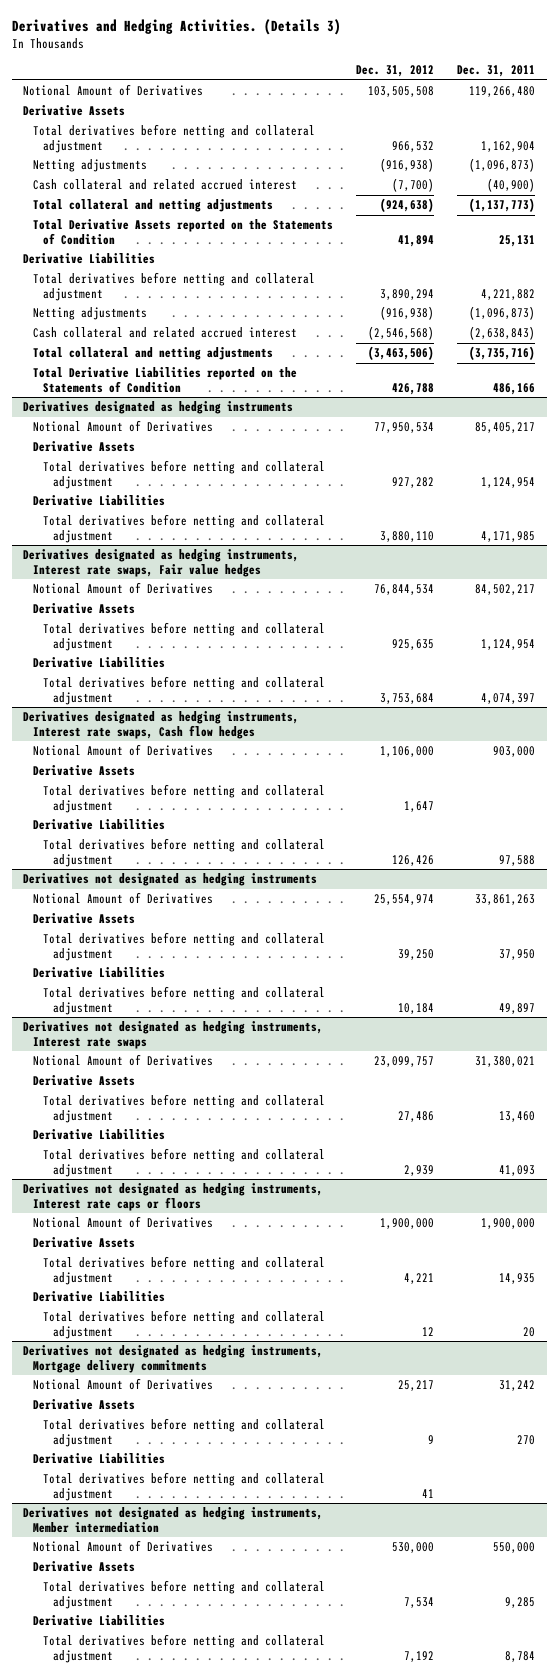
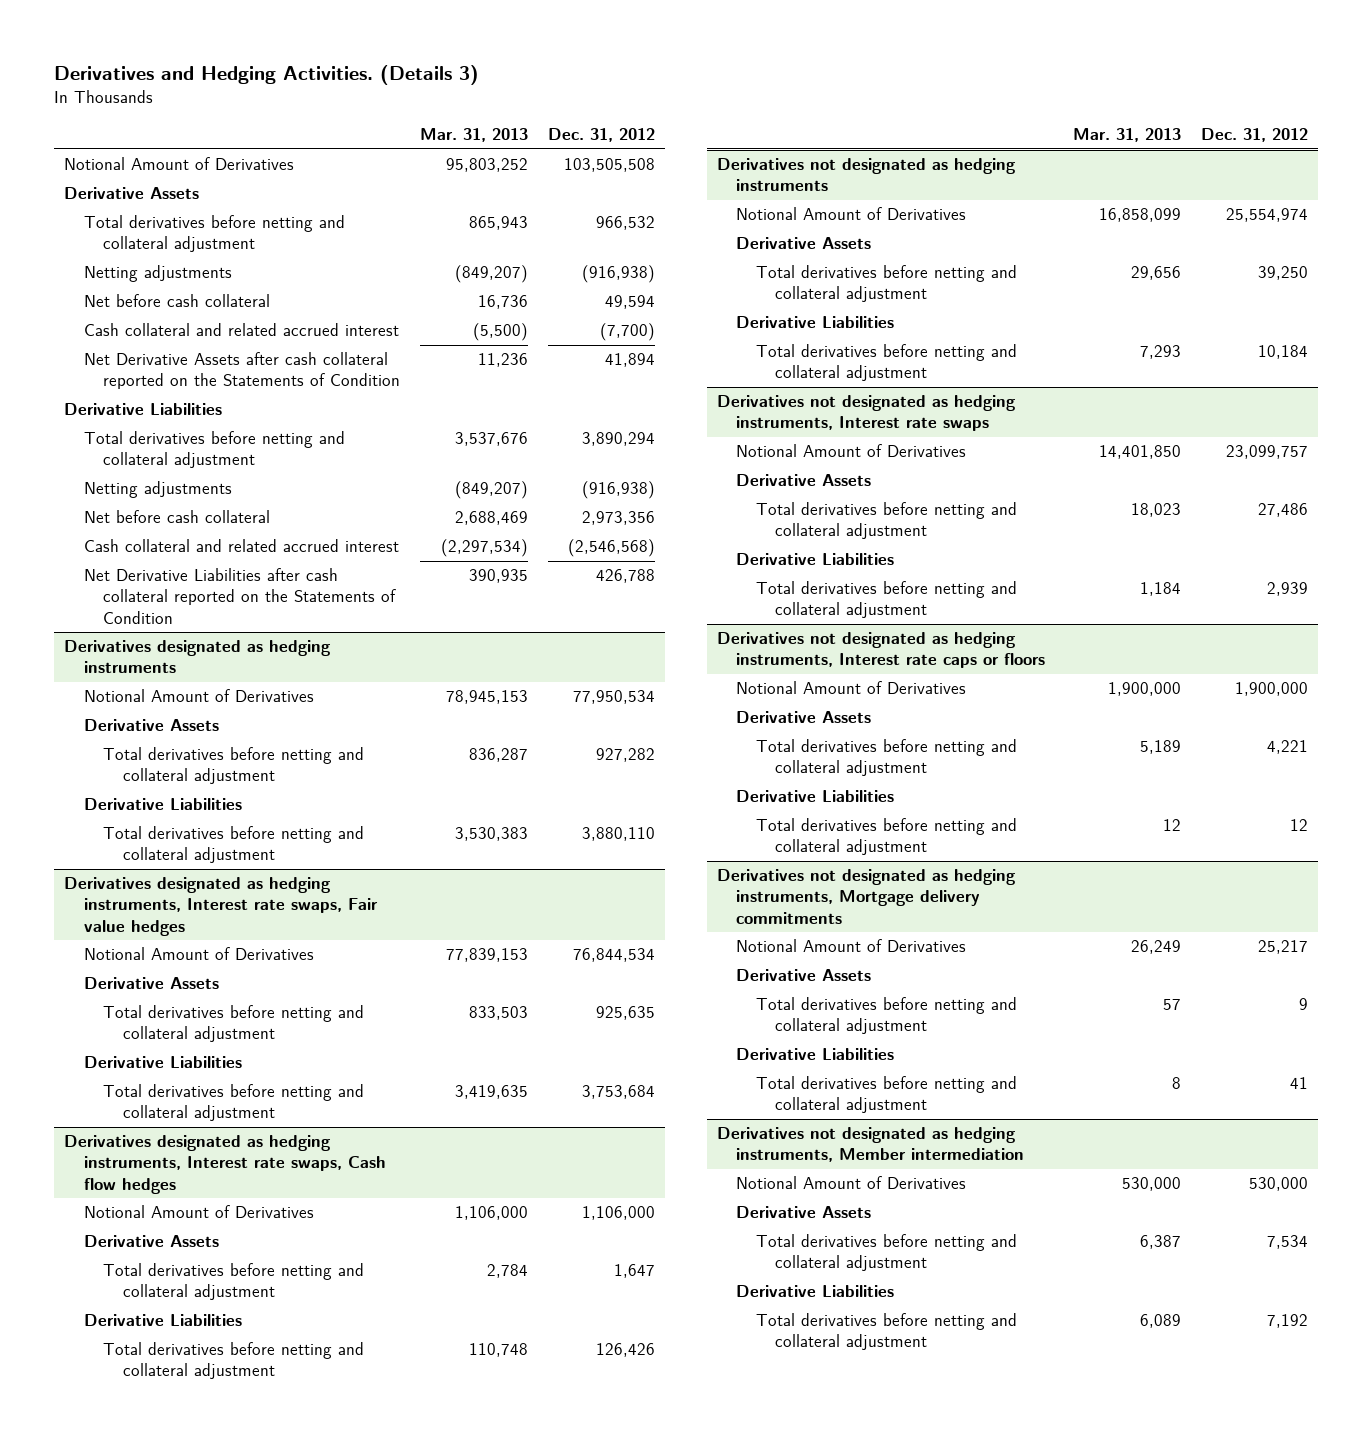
[457,65,536,78] Dec. 31, 2011 -> none
none -> [420,128,529,143] Mar. 31, 2013
none -> [83,294,270,308] Net before cash collateral
[33,199,274,213] Total collateral and netting adjustments -> none
[33,219,334,245] Total Derivative Assets reported on the Statements of Condition -> [83,352,401,390] Net Derivative Assets after cash collateral reported on the Statements of Condition
none -> [83,510,270,524] Net before cash collateral
[33,347,274,361] Total collateral and netting adjustments -> none
[33,367,298,393] Total Derivative Liabilities reported on the Statements of Condition -> [83,568,397,624] Net Derivative Liabilities after cash collateral reported on the Statements of Condition

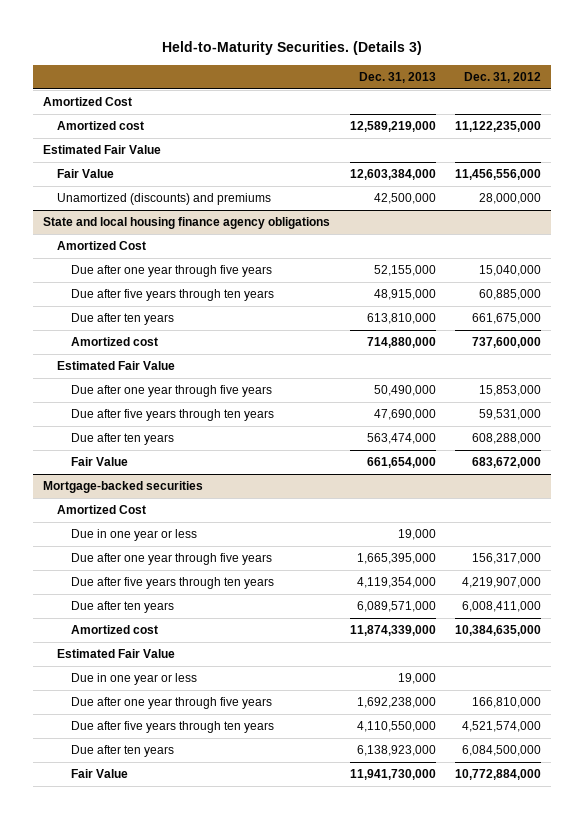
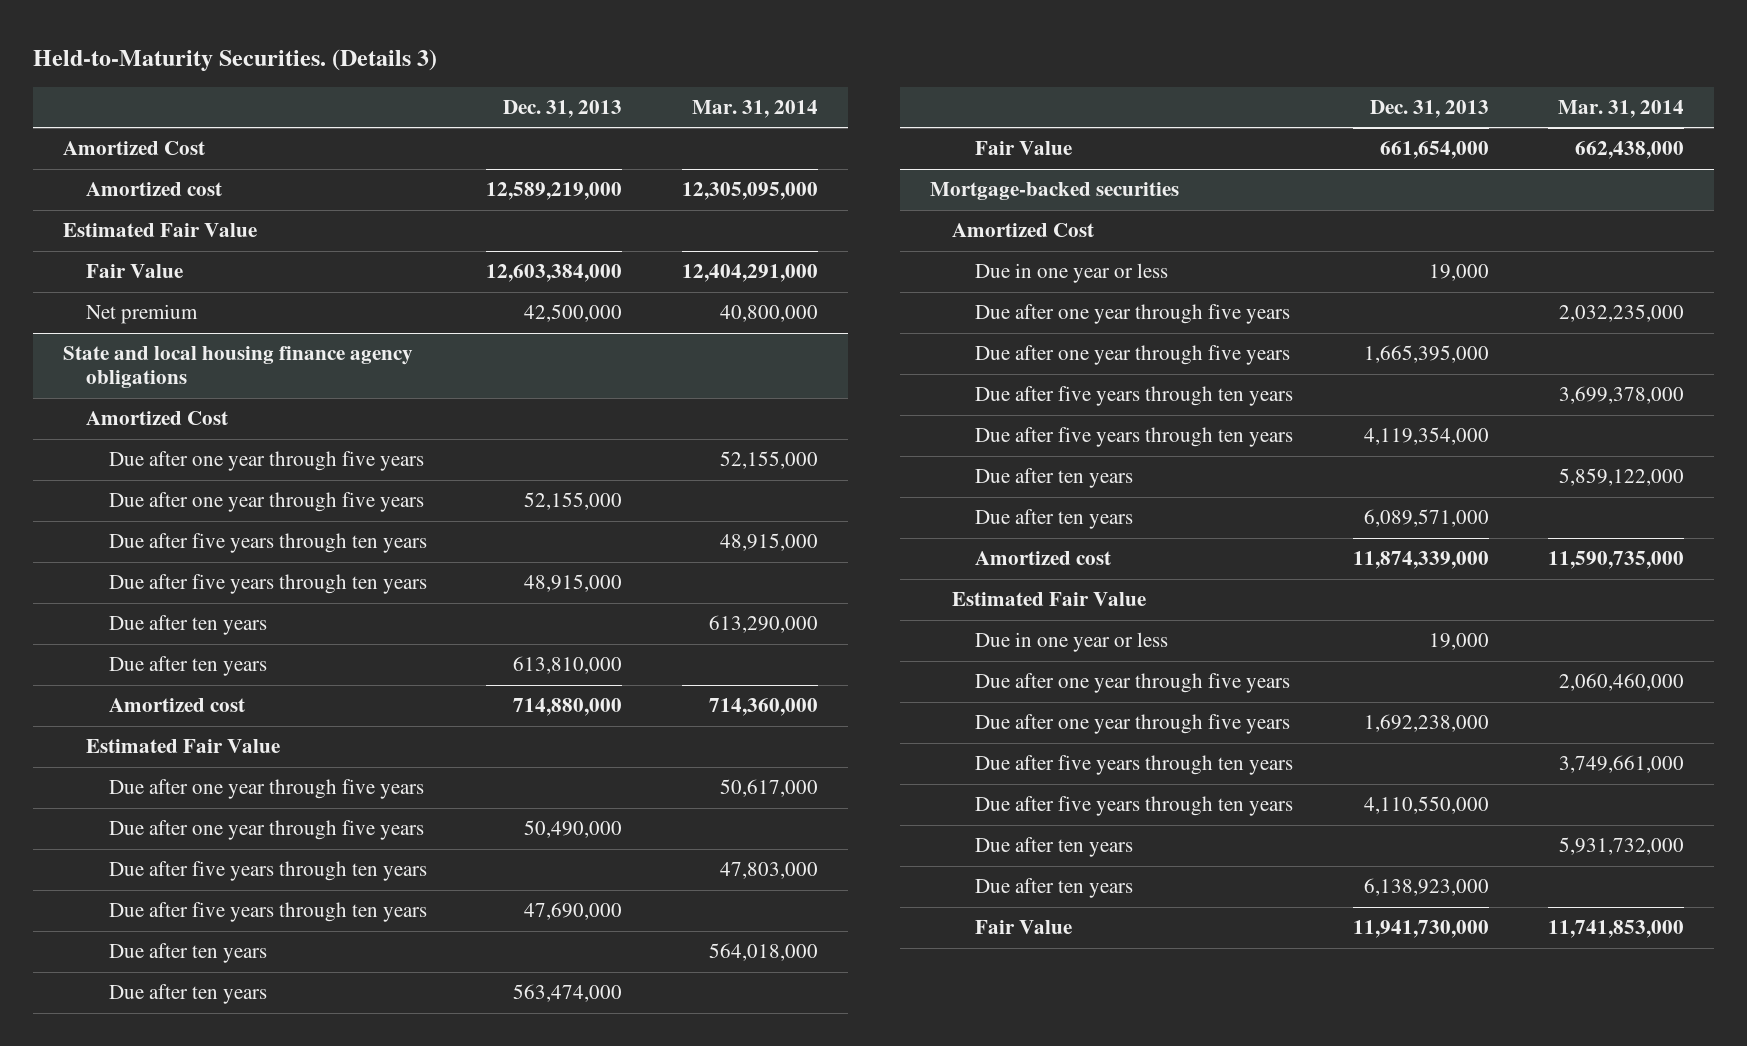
[464,71,542,83] Dec. 31, 2012 -> none
none -> [691,99,818,118] Mar. 31, 2014
[56,193,271,206] Unamortized (discounts) and premiums -> [85,304,198,325] Net premium
none -> [108,451,424,472] Due after one year through five years
none -> [108,533,427,554] Due after five years through ten years
none -> [108,615,267,636] Due after ten years
none -> [108,779,424,800] Due after one year through five years
none -> [108,861,427,882] Due after five years through ten years
none -> [108,943,267,964] Due after ten years
none -> [975,304,1291,325] Due after one year through five years
none -> [975,386,1294,407] Due after five years through ten years
none -> [975,468,1134,489] Due after ten years
none -> [975,673,1291,694] Due after one year through five years
none -> [975,755,1294,776] Due after five years through ten years
none -> [975,837,1134,858] Due after ten years

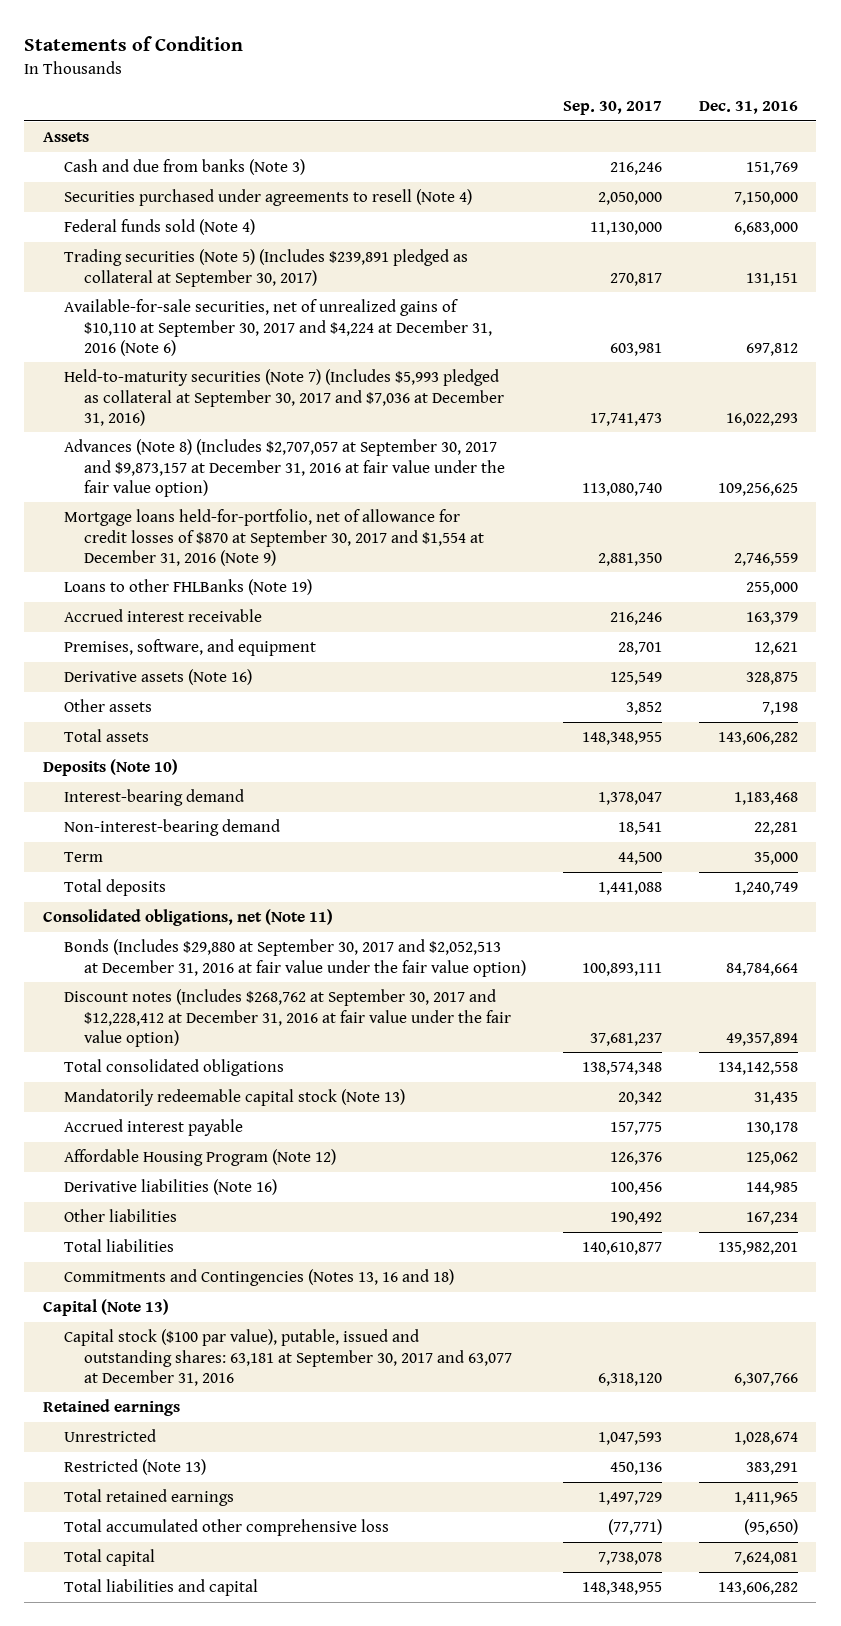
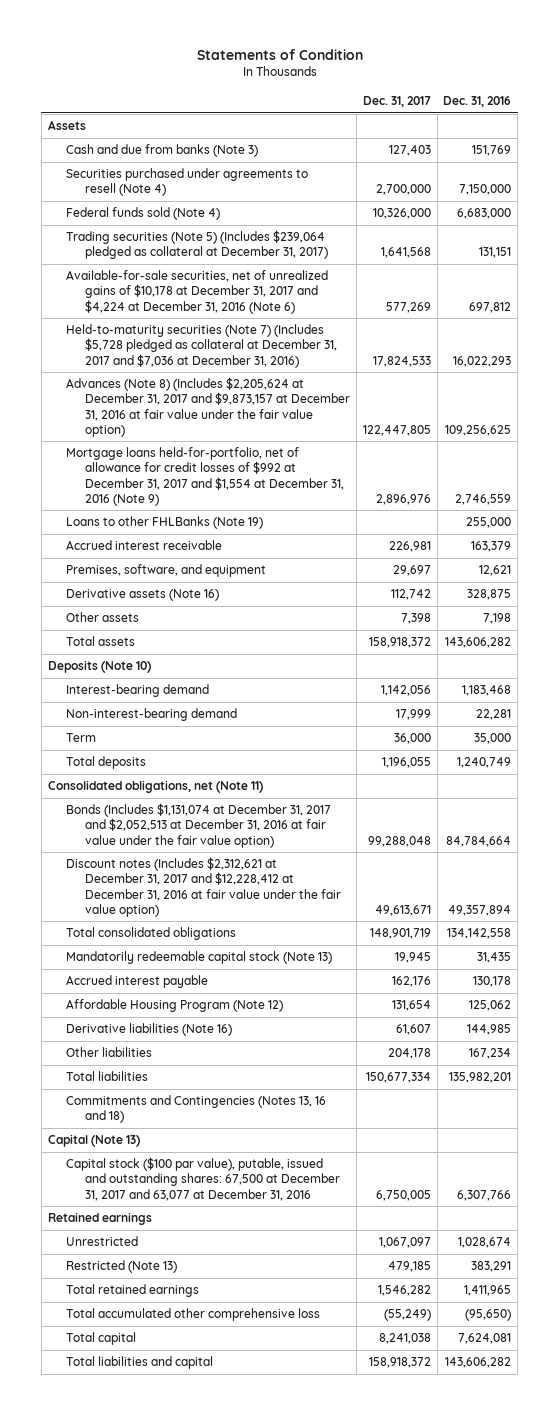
[563,101,663,116] Sep. 30, 2017 -> none
none -> [362,95,431,107] Dec. 31, 2017
[63,249,468,287] Trading securities (Note 5) (Includes $239,891 pledged as collateral at September 30, 2017) -> [66,230,328,260] Trading securities (Note 5) (Includes $239,064 pledged as collateral at December 31, 2017)
[63,299,493,356] Available-for-sale securities, net of unrealized gains of $10,110 at September 30, 2017 and $4,224 at December 31, 2016 (Note 6) -> [66,270,329,314] Available-for-sale securities, net of unrealized gains of $10,178 at December 31, 2017 and $4,224 at December 31, 2016 (Note 6)
[63,369,505,426] Held-to-maturity securities (Note 7) (Includes $5,993 pledged as collateral at September 30, 2017 and $7,036 at December 31, 2016) -> [66,324,337,368] Held-to-maturity securities (Note 7) (Includes $5,728 pledged as collateral at December 31, 2017 and $7,036 at December 31, 2016)
[63,439,506,497] Advances (Note 8) (Includes $2,707,057 at September 30, 2017 and $9,873,157 at December 31, 2016 at fair value under the fair value option) -> [66,377,350,437] Advances (Note 8) (Includes $2,205,624 at December 31, 2017 and $9,873,157 at December 31, 2016 at fair value under the fair value option)
[63,509,485,566] Mortgage loans held-for-portfolio, net of allowance for credit losses of $870 at September 30, 2017 and $1,554 at December 31, 2016 (Note 9) -> [66,447,344,506] Mortgage loans held-for-portfolio, net of allowance for credit losses of $992 at December 31, 2017 and $1,554 at December 31, 2016 (Note 9)
[63,939,527,977] Bonds (Includes $29,880 at September 30, 2017 and $2,052,513 at December 31, 2016 at fair value under the fair value option) -> [66,803,332,848] Bonds (Includes $1,131,074 at December 31, 2017 and $2,052,513 at December 31, 2016 at fair value under the fair value option)
[63,989,512,1047] Discount notes (Includes $268,762 at September 30, 2017 and $12,228,412 at December 31, 2016 at fair value under the fair value option) -> [66,857,341,917] Discount notes (Includes $2,312,621 at December 31, 2017 and $12,228,412 at December 31, 2016 at fair value under the fair value option)
[63,1329,513,1386] Capital stock ($100 par value), putable, issued and outstanding shares: 63,181 at September 30, 2017 and 63,077 at December 31, 2016 -> [66,1157,340,1201] Capital stock ($100 par value), putable, issued and outstanding shares: 67,500 at December 31, 2017 and 63,077 at December 31, 2016

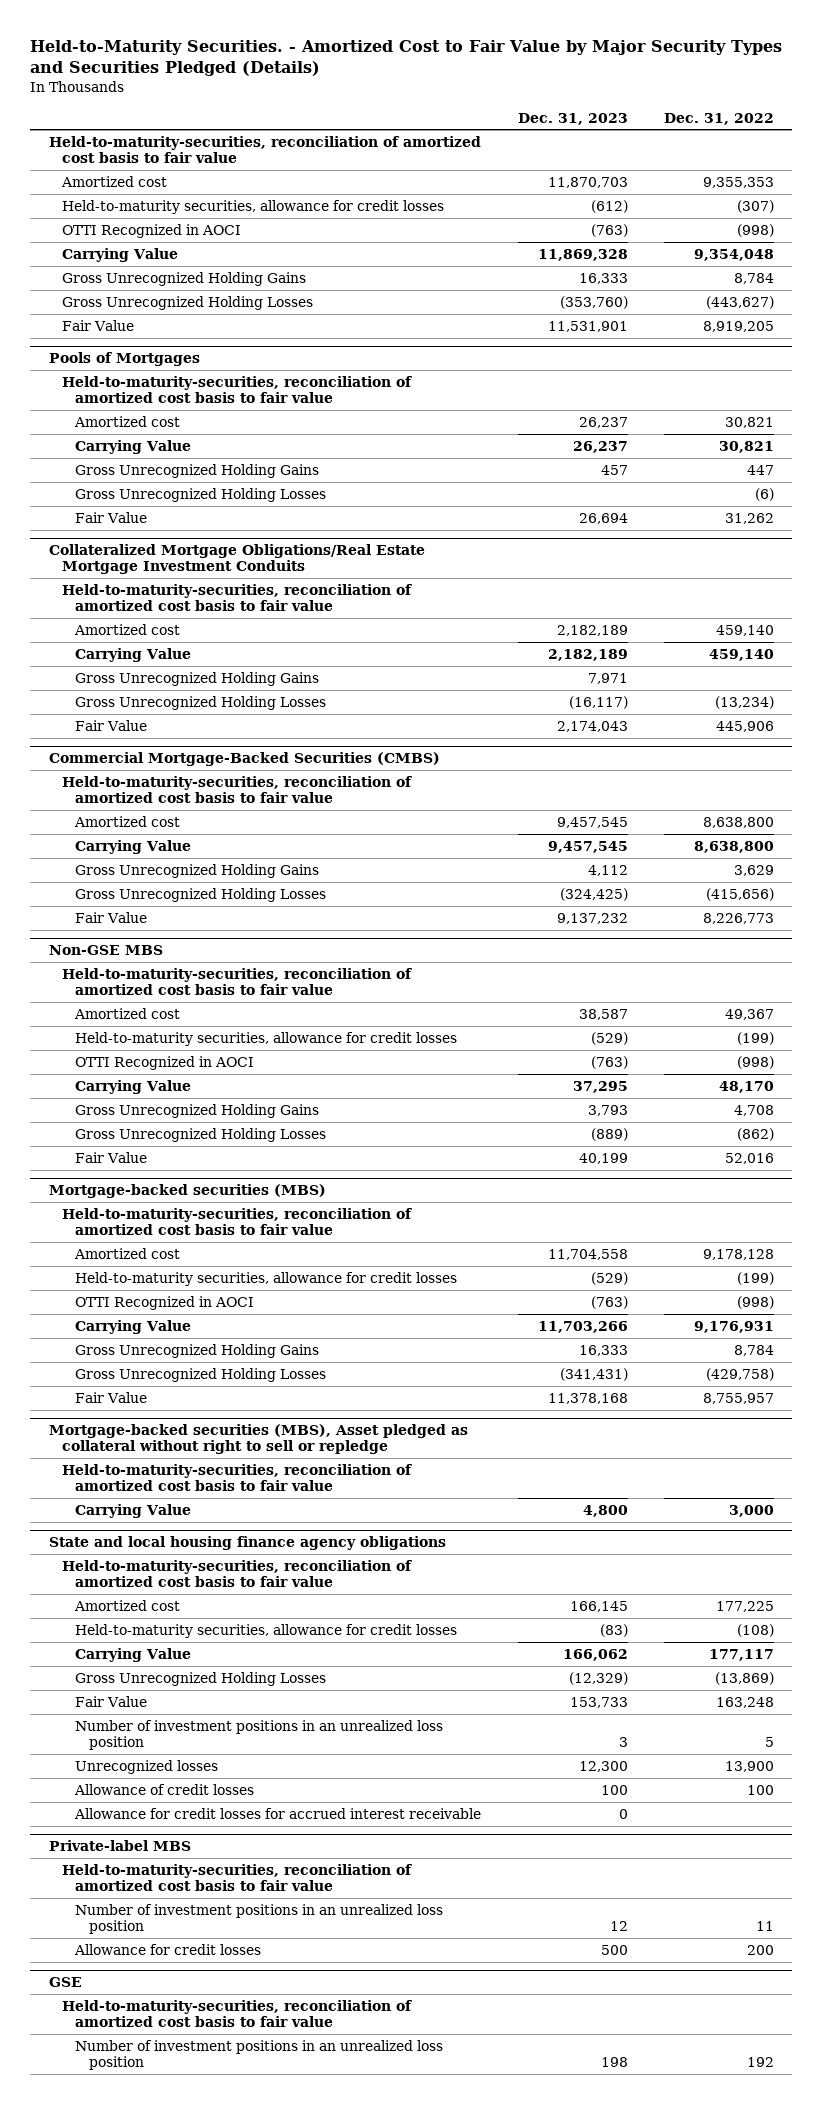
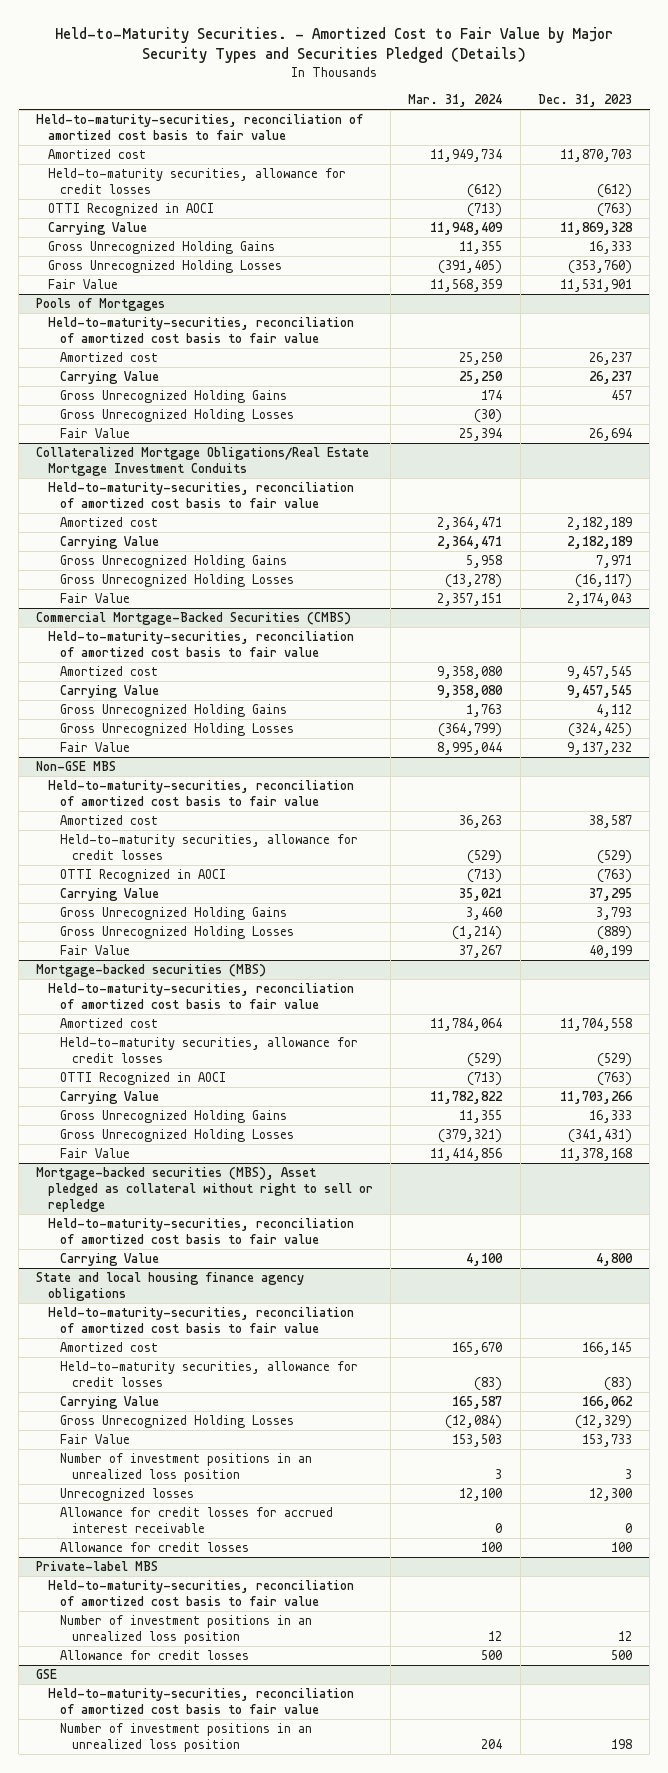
[664,112,775,125] Dec. 31, 2022 -> none
none -> [408,94,503,108] Mar. 31, 2024
[74,1783,255,1795] Allowance of credit losses -> none
none -> [59,1542,249,1553] Allowance for credit losses

